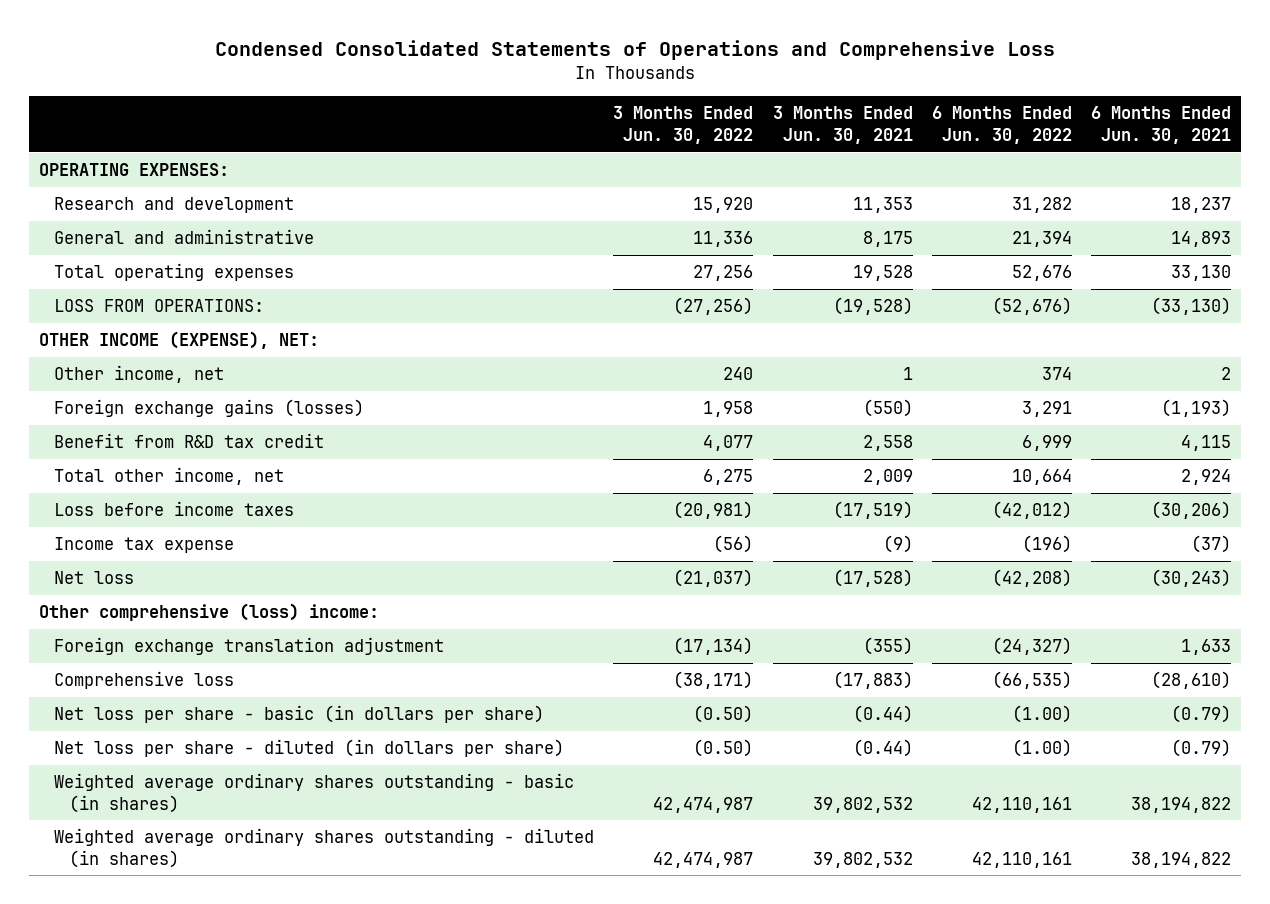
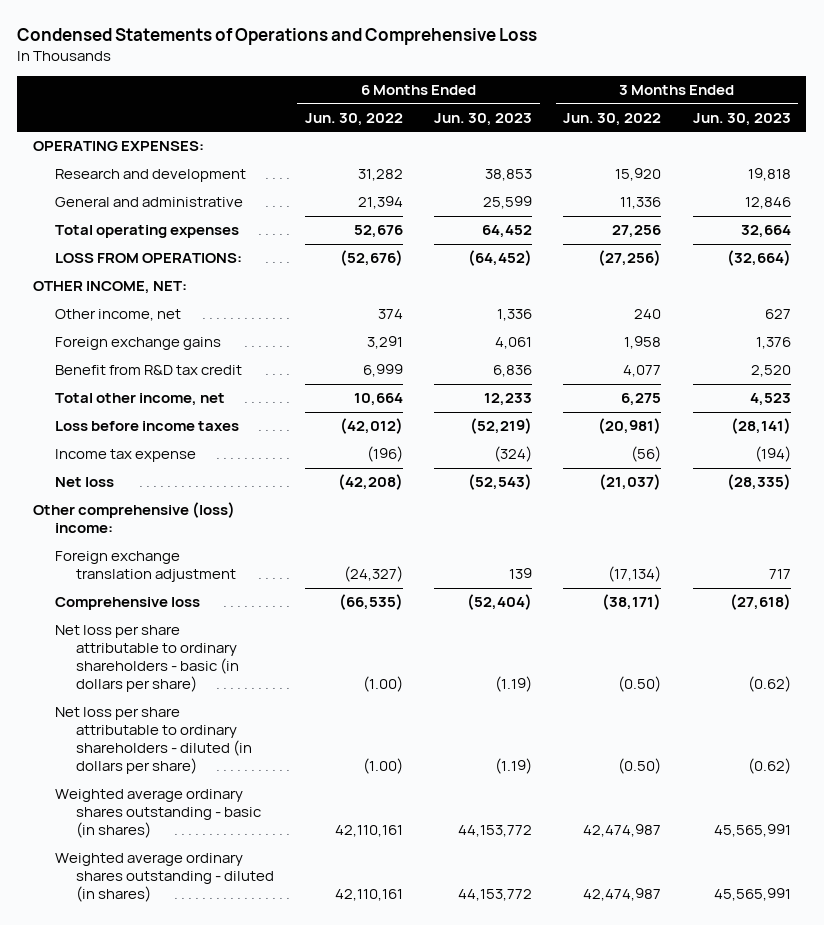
[215,40,1056,61] Condensed Consolidated Statements of Operations and Comprehensive Loss -> [17,27,538,45] Condensed Statements of Operations and Comprehensive Loss
[772,106,913,145] 3 Months Ended Jun. 30, 2021 -> none
[1091,106,1232,145] 6 Months Ended Jun. 30, 2021 -> none
none -> [434,112,533,126] Jun. 30, 2023
none -> [692,112,791,126] Jun. 30, 2023
[39,331,320,350] OTHER INCOME (EXPENSE), NET: -> [32,281,187,295] OTHER INCOME, NET:
[53,399,364,418] Foreign exchange gains (losses) -> [54,337,221,351] Foreign exchange gains
[53,705,544,724] Net loss per share - basic (in dollars per share) -> [54,625,240,693] Net loss per share attributable to ordinary shareholders - basic (in dollars per share)
[53,739,564,758] Net loss per share - diluted (in dollars per share) -> [54,707,253,775] Net loss per share attributable to ordinary shareholders - diluted (in dollars per share)

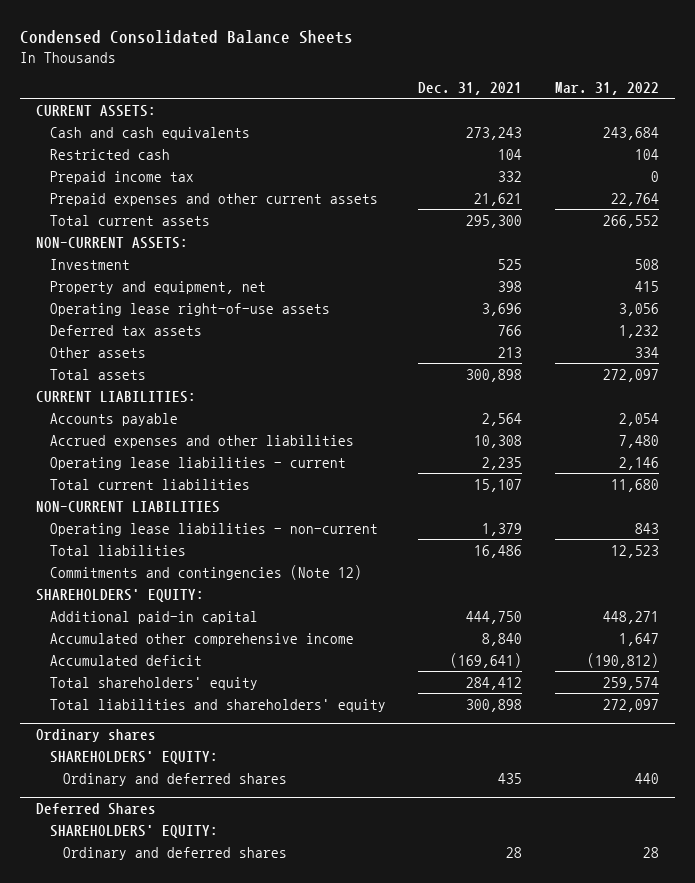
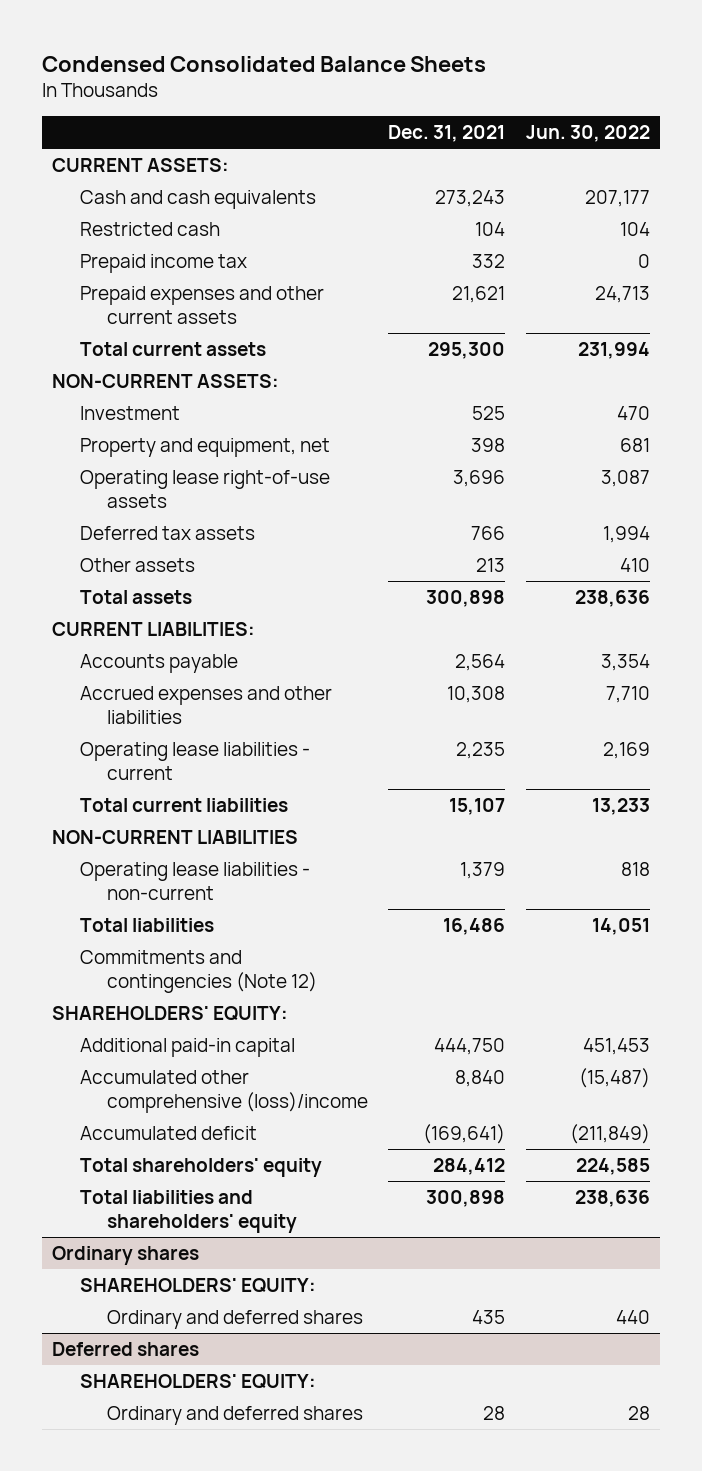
[555,81,660,95] Mar. 31, 2022 -> none
none -> [525,125,650,143] Jun. 30, 2022
[49,632,354,646] Accumulated other comprehensive income -> [79,1069,368,1114] Accumulated other comprehensive (loss)/income
[36,802,157,815] Deferred Shares -> [52,1341,200,1356] Deferred shares

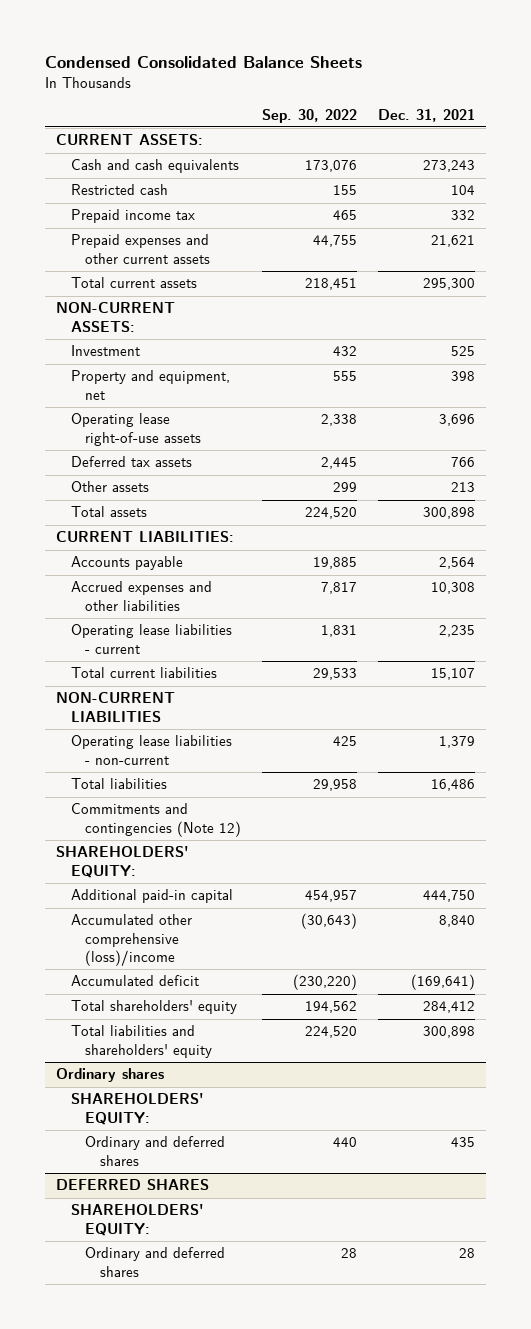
[525,125,650,143] Jun. 30, 2022 -> none
none -> [262,108,358,123] Sep. 30, 2022
[52,1341,200,1356] Deferred shares -> [55,1179,209,1191] DEFERRED SHARES

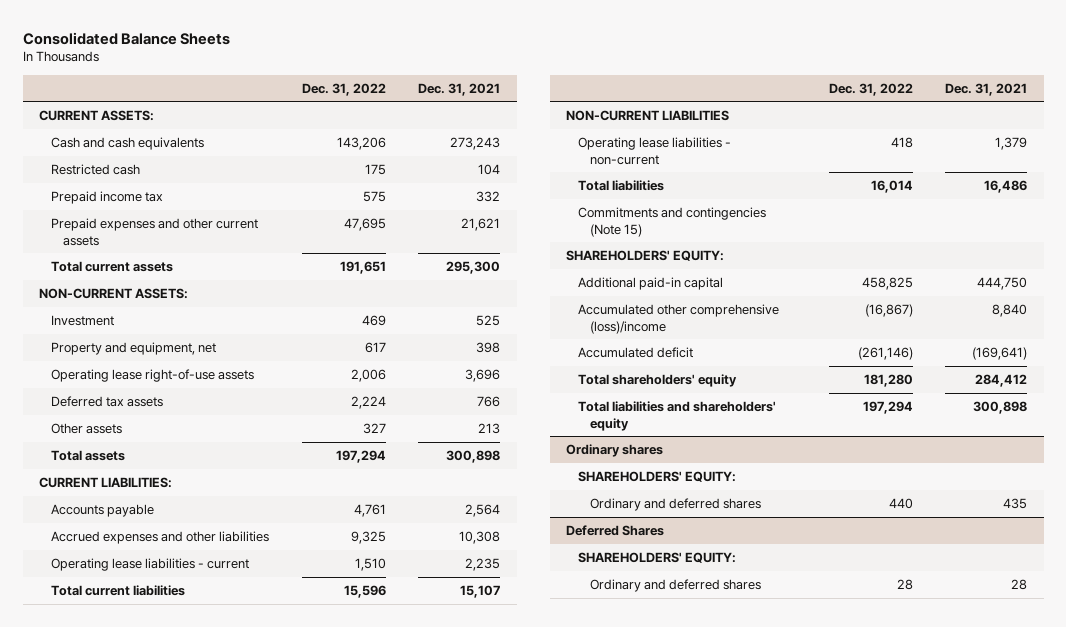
[45,55,363,68] Condensed Consolidated Balance Sheets -> [22,31,230,45] Consolidated Balance Sheets
[262,108,358,123] Sep. 30, 2022 -> none
none -> [301,82,386,96] Dec. 31, 2022
[70,803,242,837] Commitments and contingencies (Note 12) -> [578,207,767,237] Commitments and contingencies (Note 15)
[55,1179,209,1191] DEFERRED SHARES -> [566,525,665,537] Deferred Shares

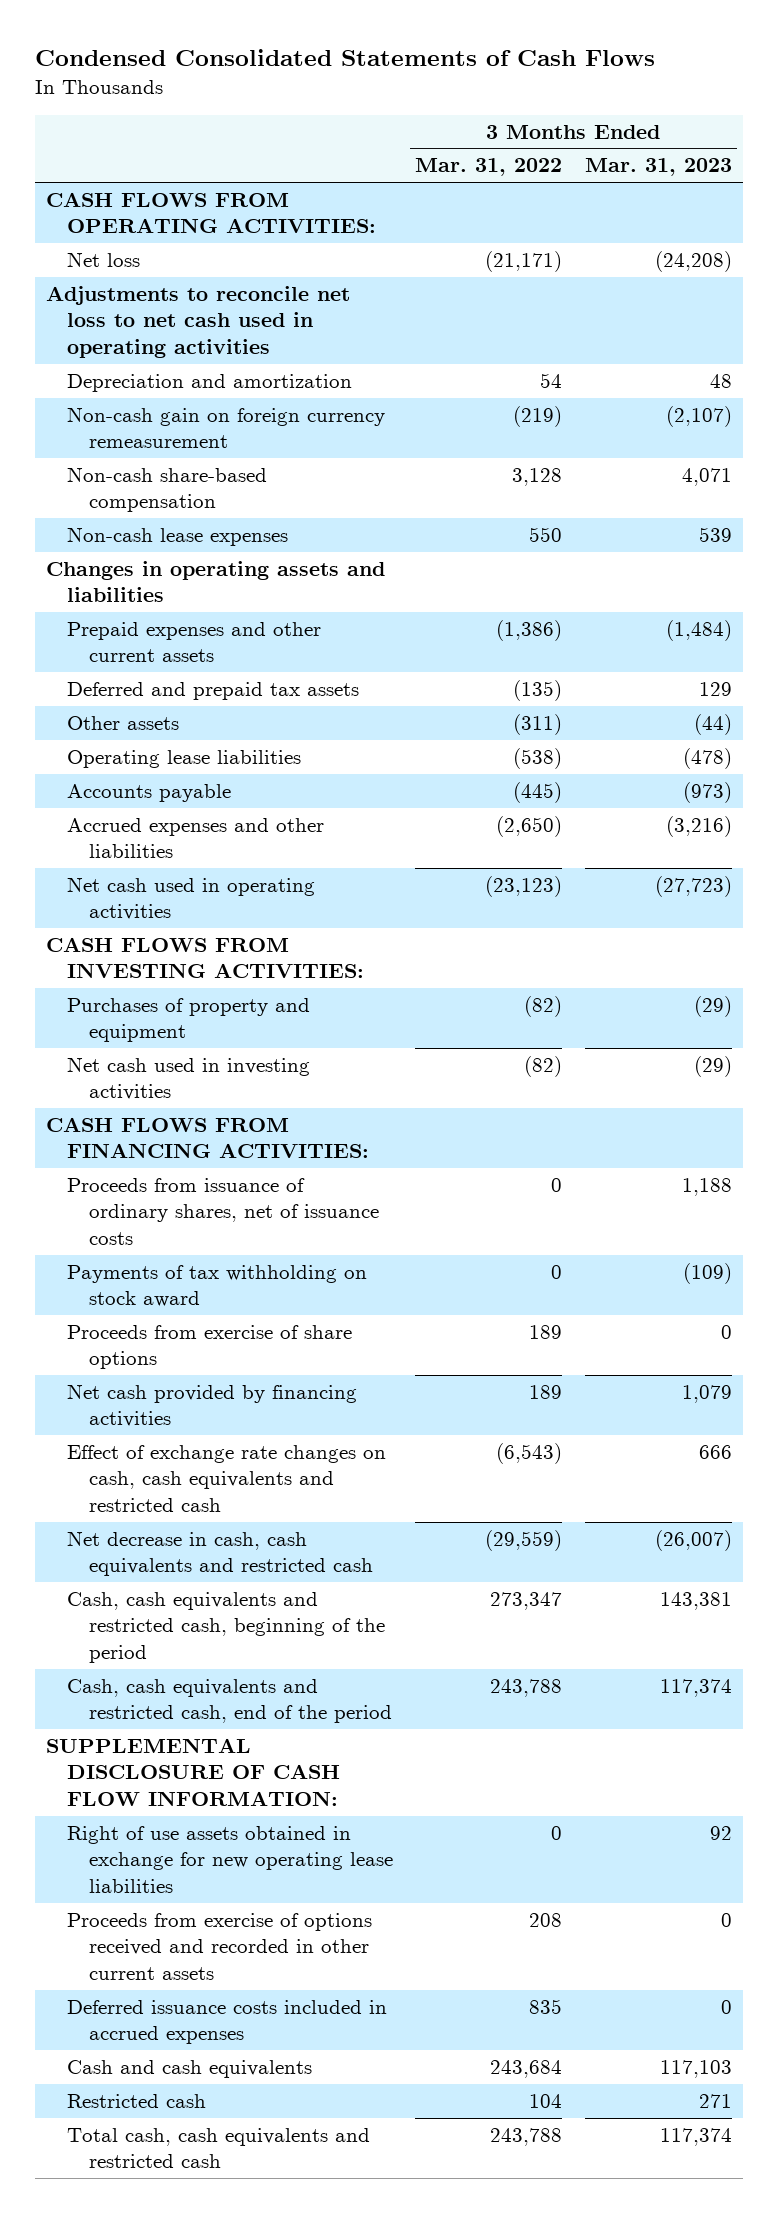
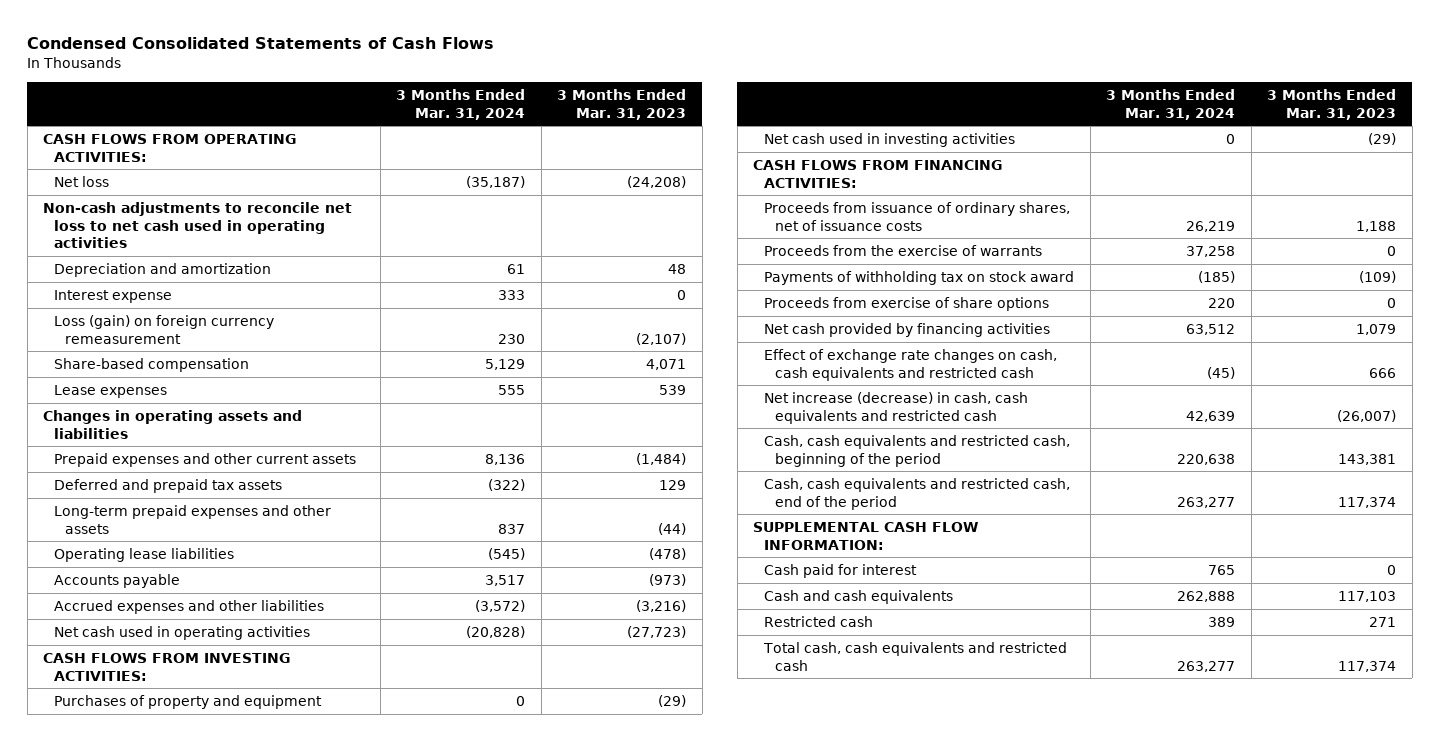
[415,158,563,177] Mar. 31, 2022 -> none
none -> [396,89,526,120] 3 Months Ended Mar. 31, 2024
[45,285,350,359] Adjustments to reconcile net loss to net cash used in operating activities -> [43,202,353,249] Non-cash adjustments to reconcile net loss to net cash used in operating activities
none -> [54,290,173,304] Interest expense
[67,406,386,449] Non-cash gain on foreign currency remeasurement -> [54,315,275,344] Loss (gain) on foreign currency remeasurement
[67,466,268,513] Non-cash share-based compensation -> [54,358,250,373] Share-based compensation
[67,526,289,546] Non-cash lease expenses -> [54,385,168,399] Lease expenses
[67,715,180,730] Other assets -> none
none -> [54,505,332,534] Long-term prepaid expenses and other assets
none -> [764,245,1043,257] Proceeds from the exercise of warrants
[67,1264,368,1308] Payments of tax withholding on stock award -> [764,271,1075,286] Payments of withholding tax on stock award
[67,1530,373,1577] Net decrease in cash, cash equivalents and restricted cash -> [764,392,1029,424] Net increase (decrease) in cash, cash equivalents and restricted cash
[67,1825,393,1894] Right of use assets obtained in exchange for new operating lease liabilities -> none
[67,1912,373,1981] Proceeds from exercise of options received and recorded in other current assets -> none
[67,1999,388,2045] Deferred issuance costs included in accrued expenses -> none
[45,1737,341,1807] SUPPLEMENTAL DISCLOSURE OF CASH FLOW INFORMATION: -> [753,522,979,550] SUPPLEMENTAL CASH FLOW INFORMATION:
none -> [764,564,918,579] Cash paid for interest

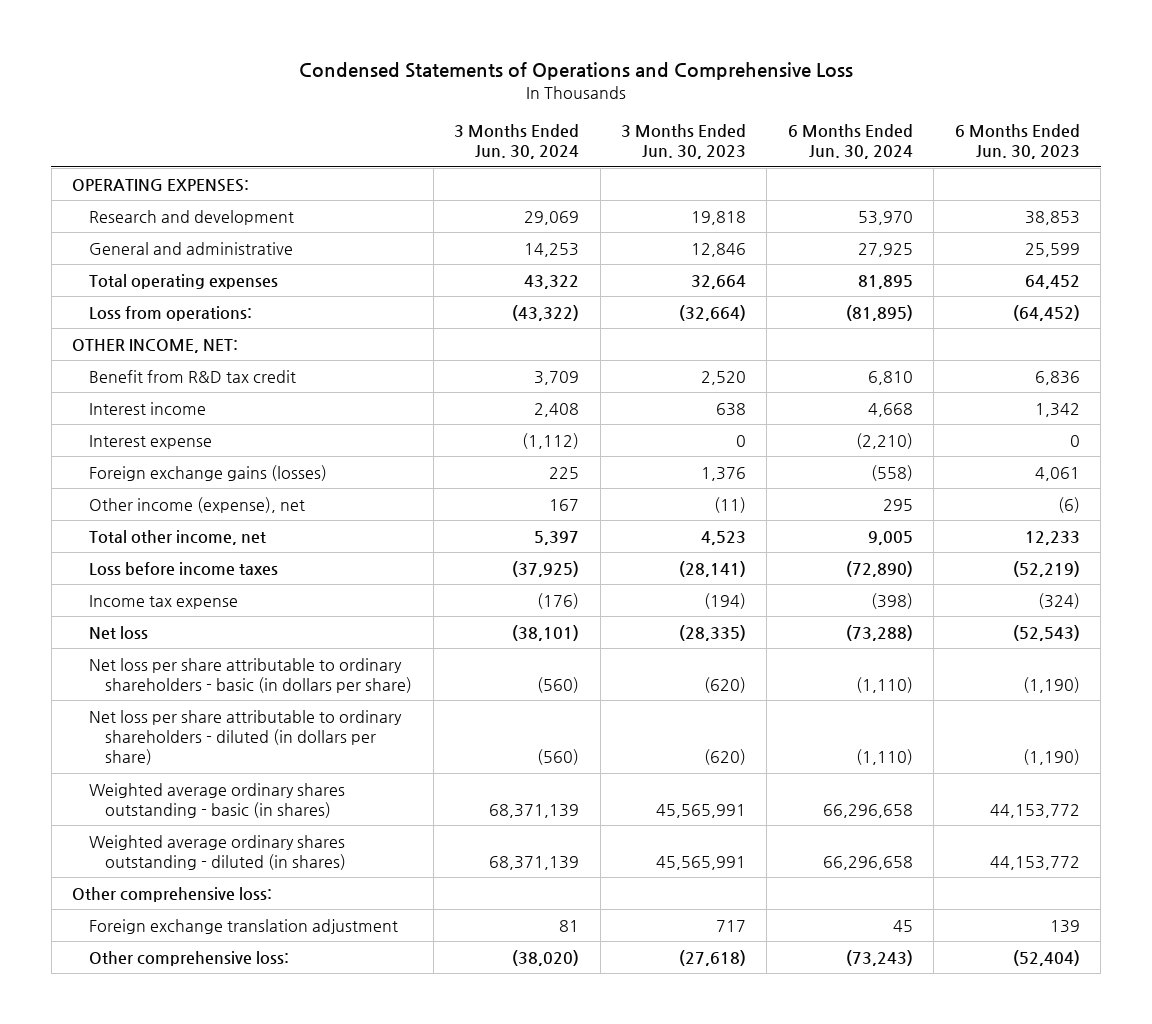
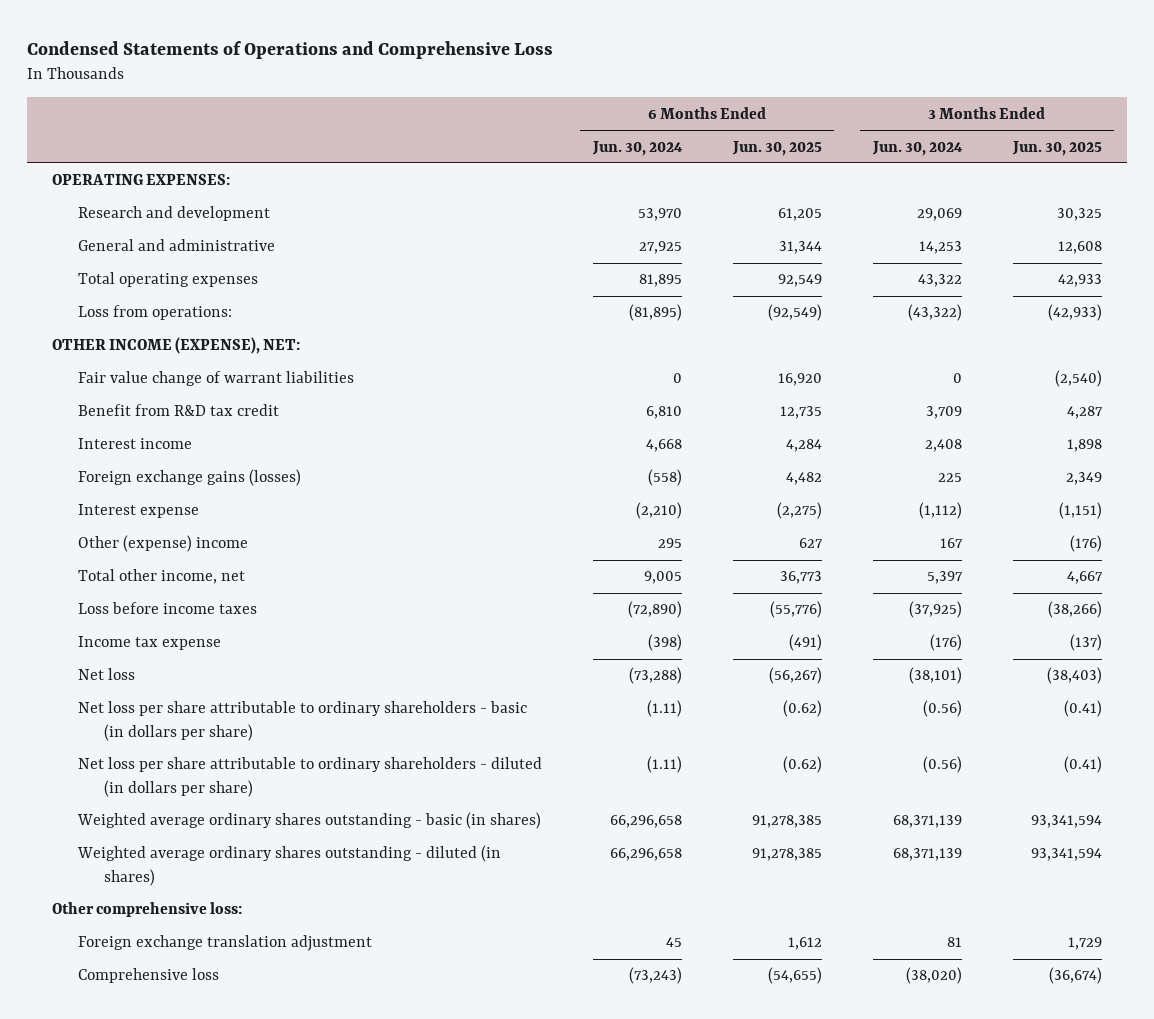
[621,124,747,160] 3 Months Ended Jun. 30, 2023 -> none
[954,124,1080,160] 6 Months Ended Jun. 30, 2023 -> none
none -> [731,140,822,156] Jun. 30, 2025
none -> [1011,140,1102,156] Jun. 30, 2025
[72,338,239,353] OTHER INCOME, NET: -> [52,337,301,355] OTHER INCOME (EXPENSE), NET:
none -> [77,371,354,387] Fair value change of warrant liabilities
[88,434,212,449] Interest expense -> [77,504,199,519] Interest expense
[88,496,305,513] Other income (expense), net -> [77,535,248,553] Other (expense) income
[537,677,580,694] (560) -> [922,700,962,718] (0.56)
[855,677,913,694] (1,110) -> [646,700,682,718] (1.11)
[537,749,580,766] (560) -> [922,756,962,774] (0.56)
[855,749,913,766] (1,110) -> [646,756,682,774] (1.11)
[88,950,289,966] Other comprehensive loss: -> [77,968,219,984] Comprehensive loss

